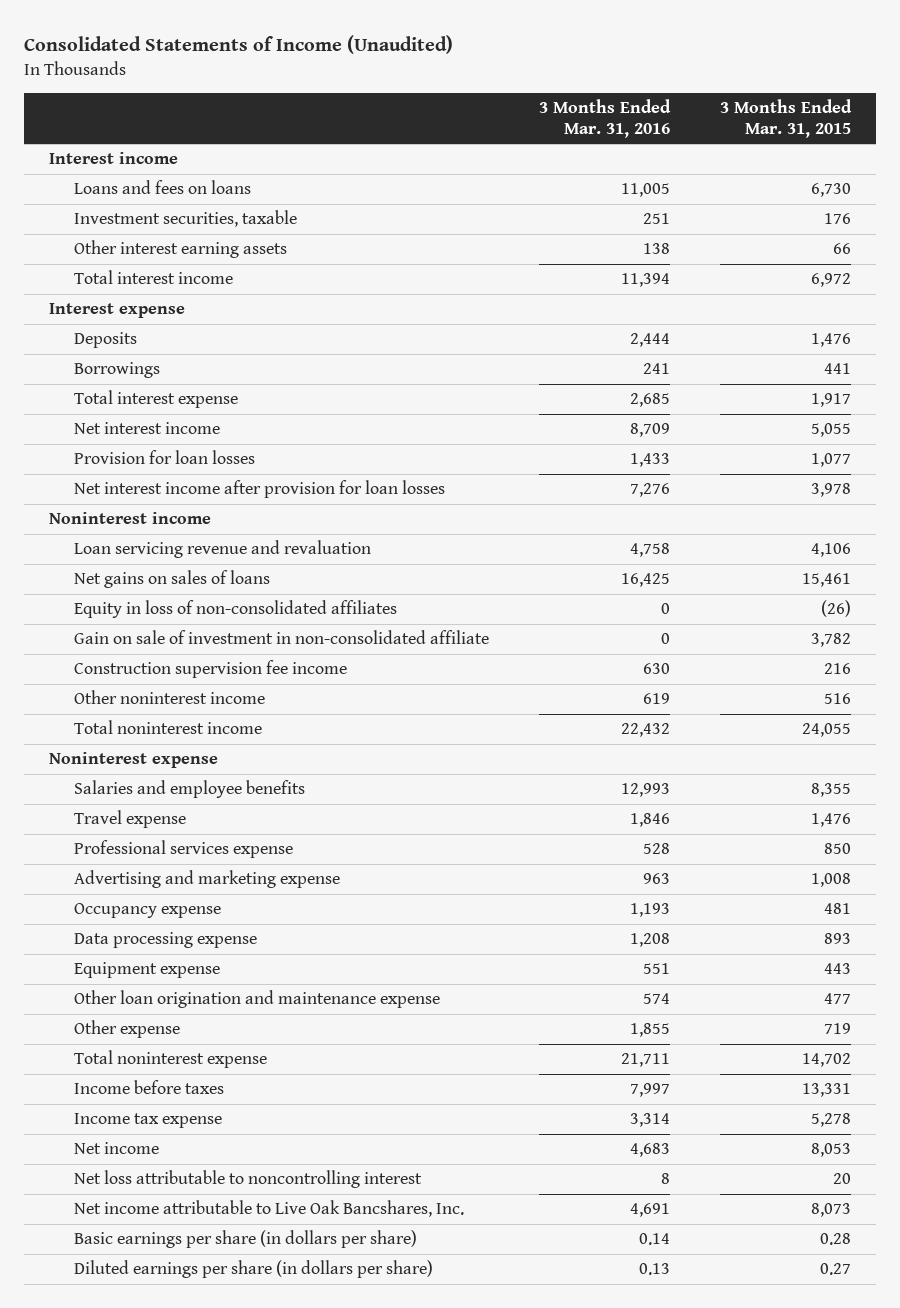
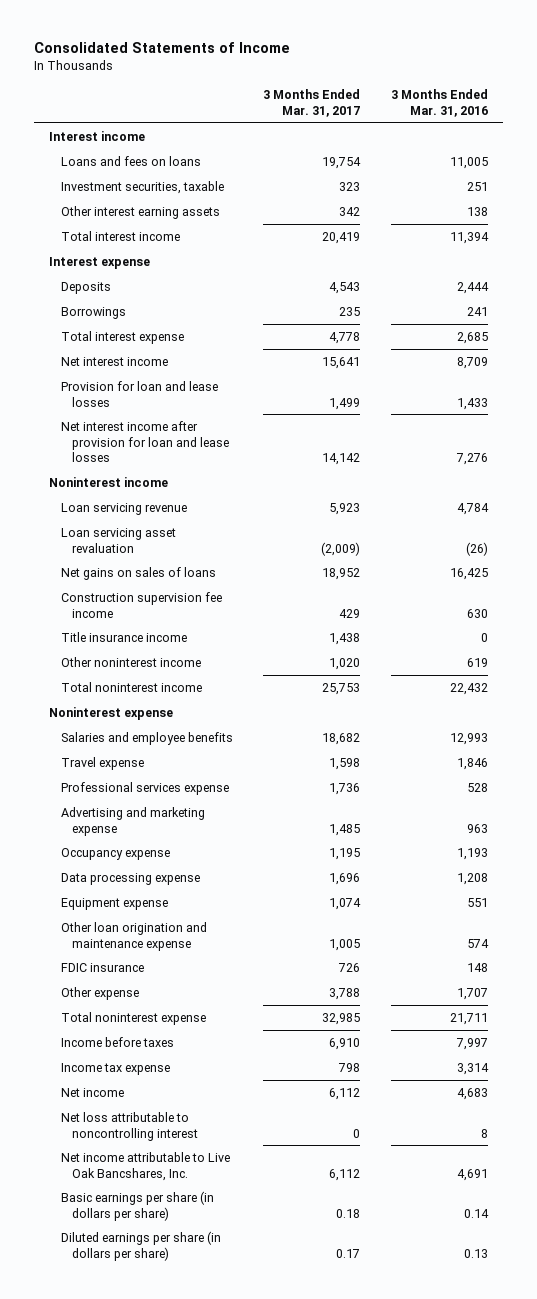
[24,35,454,55] Consolidated Statements of Income (Unaudited) -> [33,42,290,54] Consolidated Statements of Income
[720,99,853,138] 3 Months Ended Mar. 31, 2015 -> none
none -> [263,89,361,117] 3 Months Ended Mar. 31, 2017
[73,450,255,465] Provision for loan losses -> [60,380,218,407] Provision for loan and lease losses
[73,480,445,499] Net interest income after provision for loan losses -> [60,420,230,463] Net interest income after provision for loan and lease losses
[73,540,371,559] Loan servicing revenue and revaluation -> [60,502,187,515] Loan servicing revenue
[630,543,671,558] 4,758 -> [456,502,489,515] 4,784
none -> [60,527,176,553] Loan servicing asset revaluation
[73,600,397,619] Equity in loss of non-consolidated affiliates -> none
[73,630,489,645] Gain on sale of investment in non-consolidated affiliate -> none
none -> [60,631,187,642] Title insurance income
none -> [60,962,144,972] FDIC insurance
[630,1023,671,1038] 1,855 -> [456,987,488,1000] 1,707

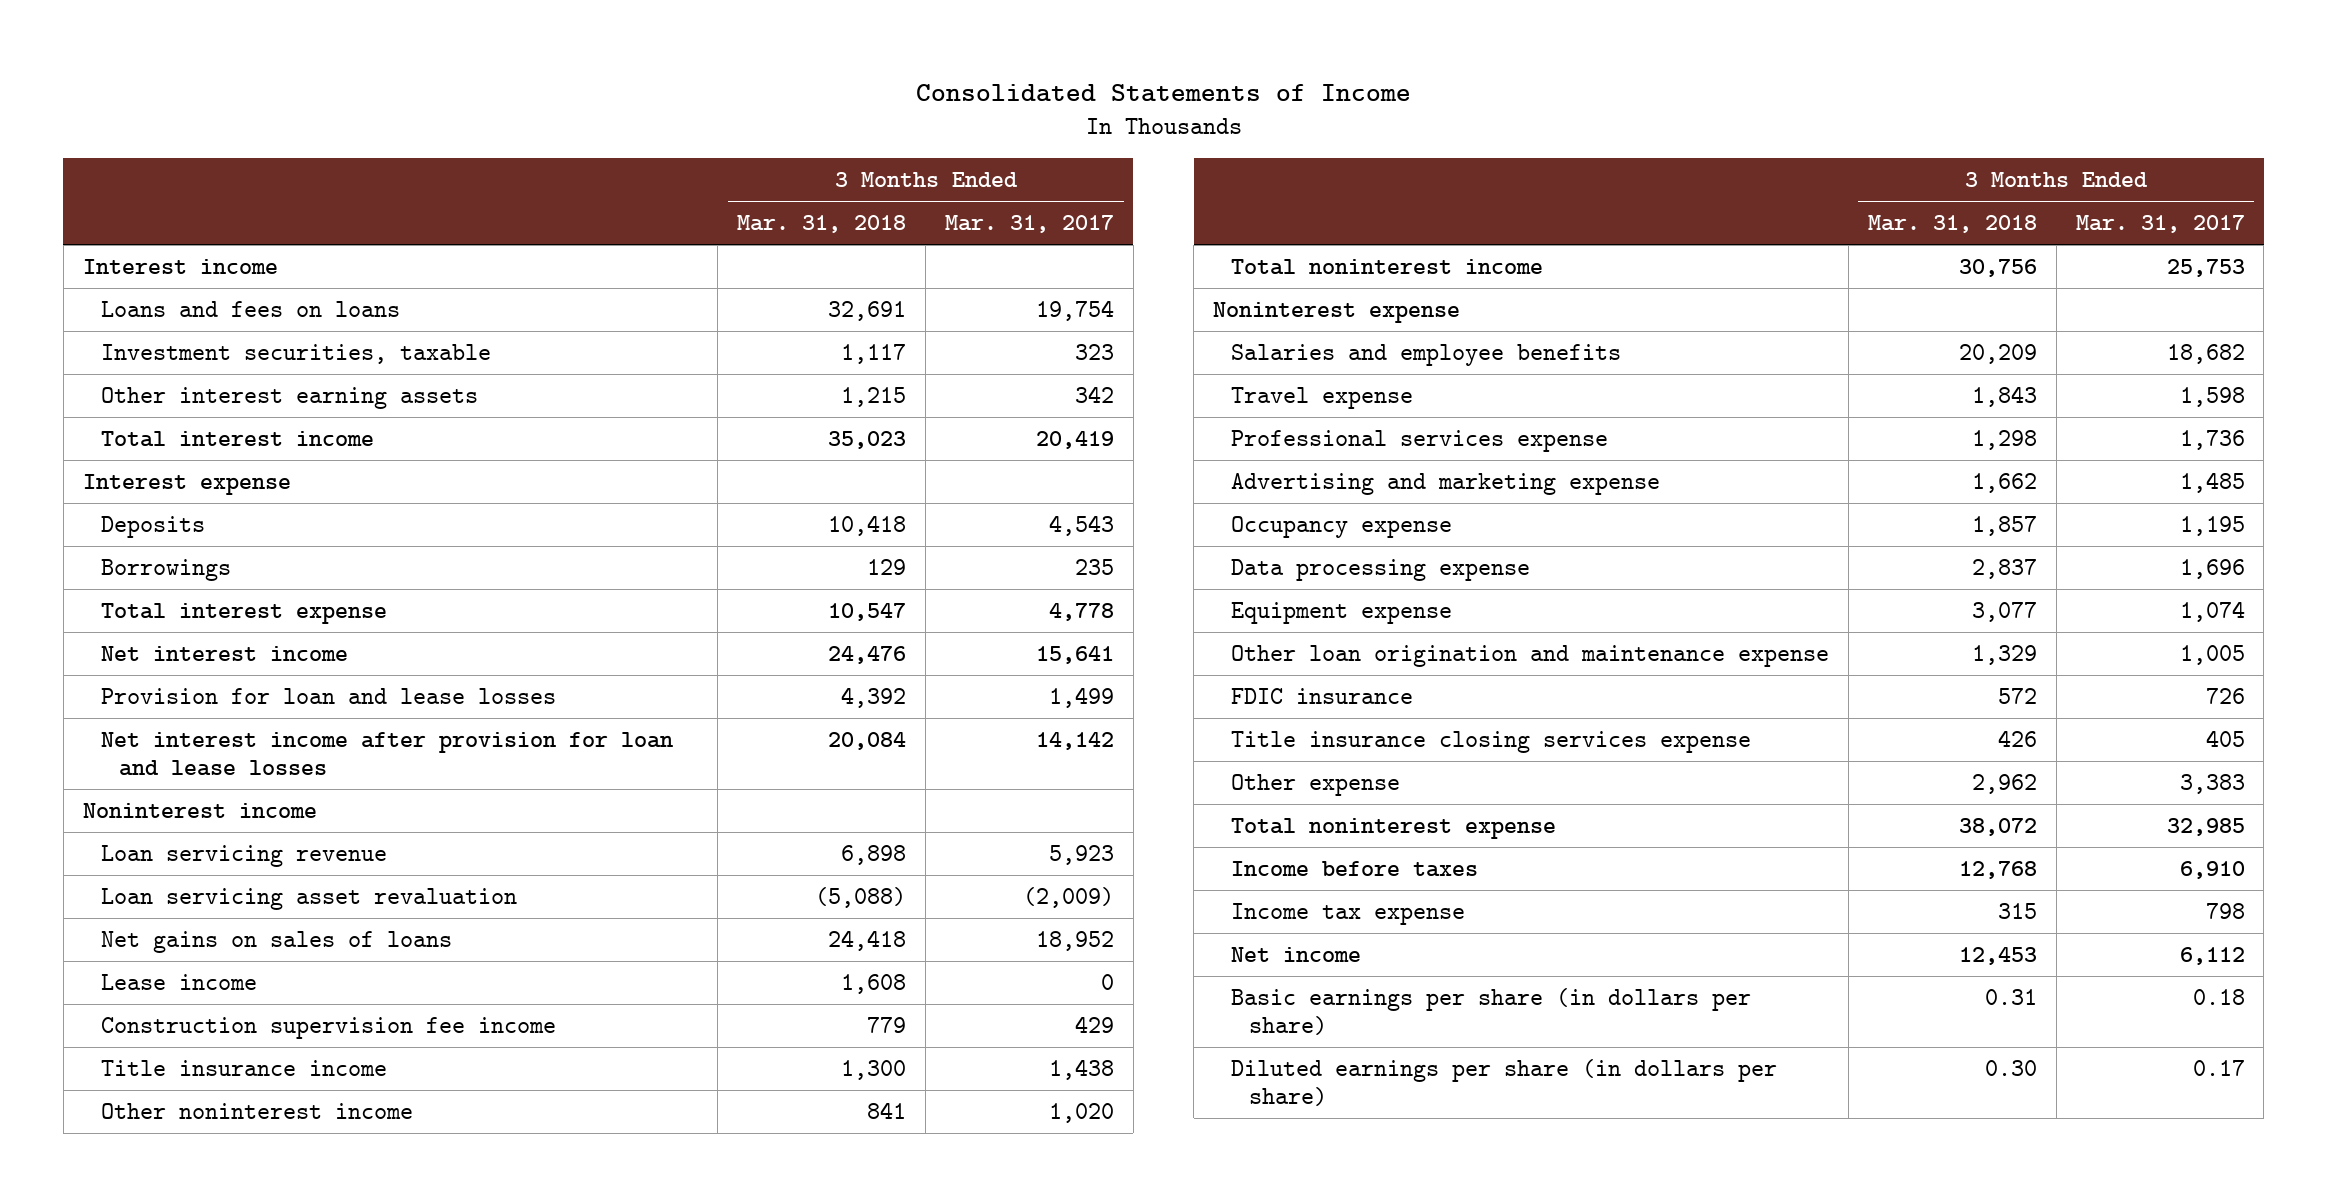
[390,89,488,117] 3 Months Ended Mar. 31, 2016 -> none
none -> [737,214,907,233] Mar. 31, 2018
none -> [100,973,257,990] Lease income
none -> [1231,730,1752,753] Title insurance closing services expense
[329,987,361,1000] 3,788 -> [2179,773,2245,794] 3,383
[60,1111,199,1141] Net loss attributable to noncontrolling interest -> none
[60,1151,230,1181] Net income attributable to Live Oak Bancshares, Inc. -> none

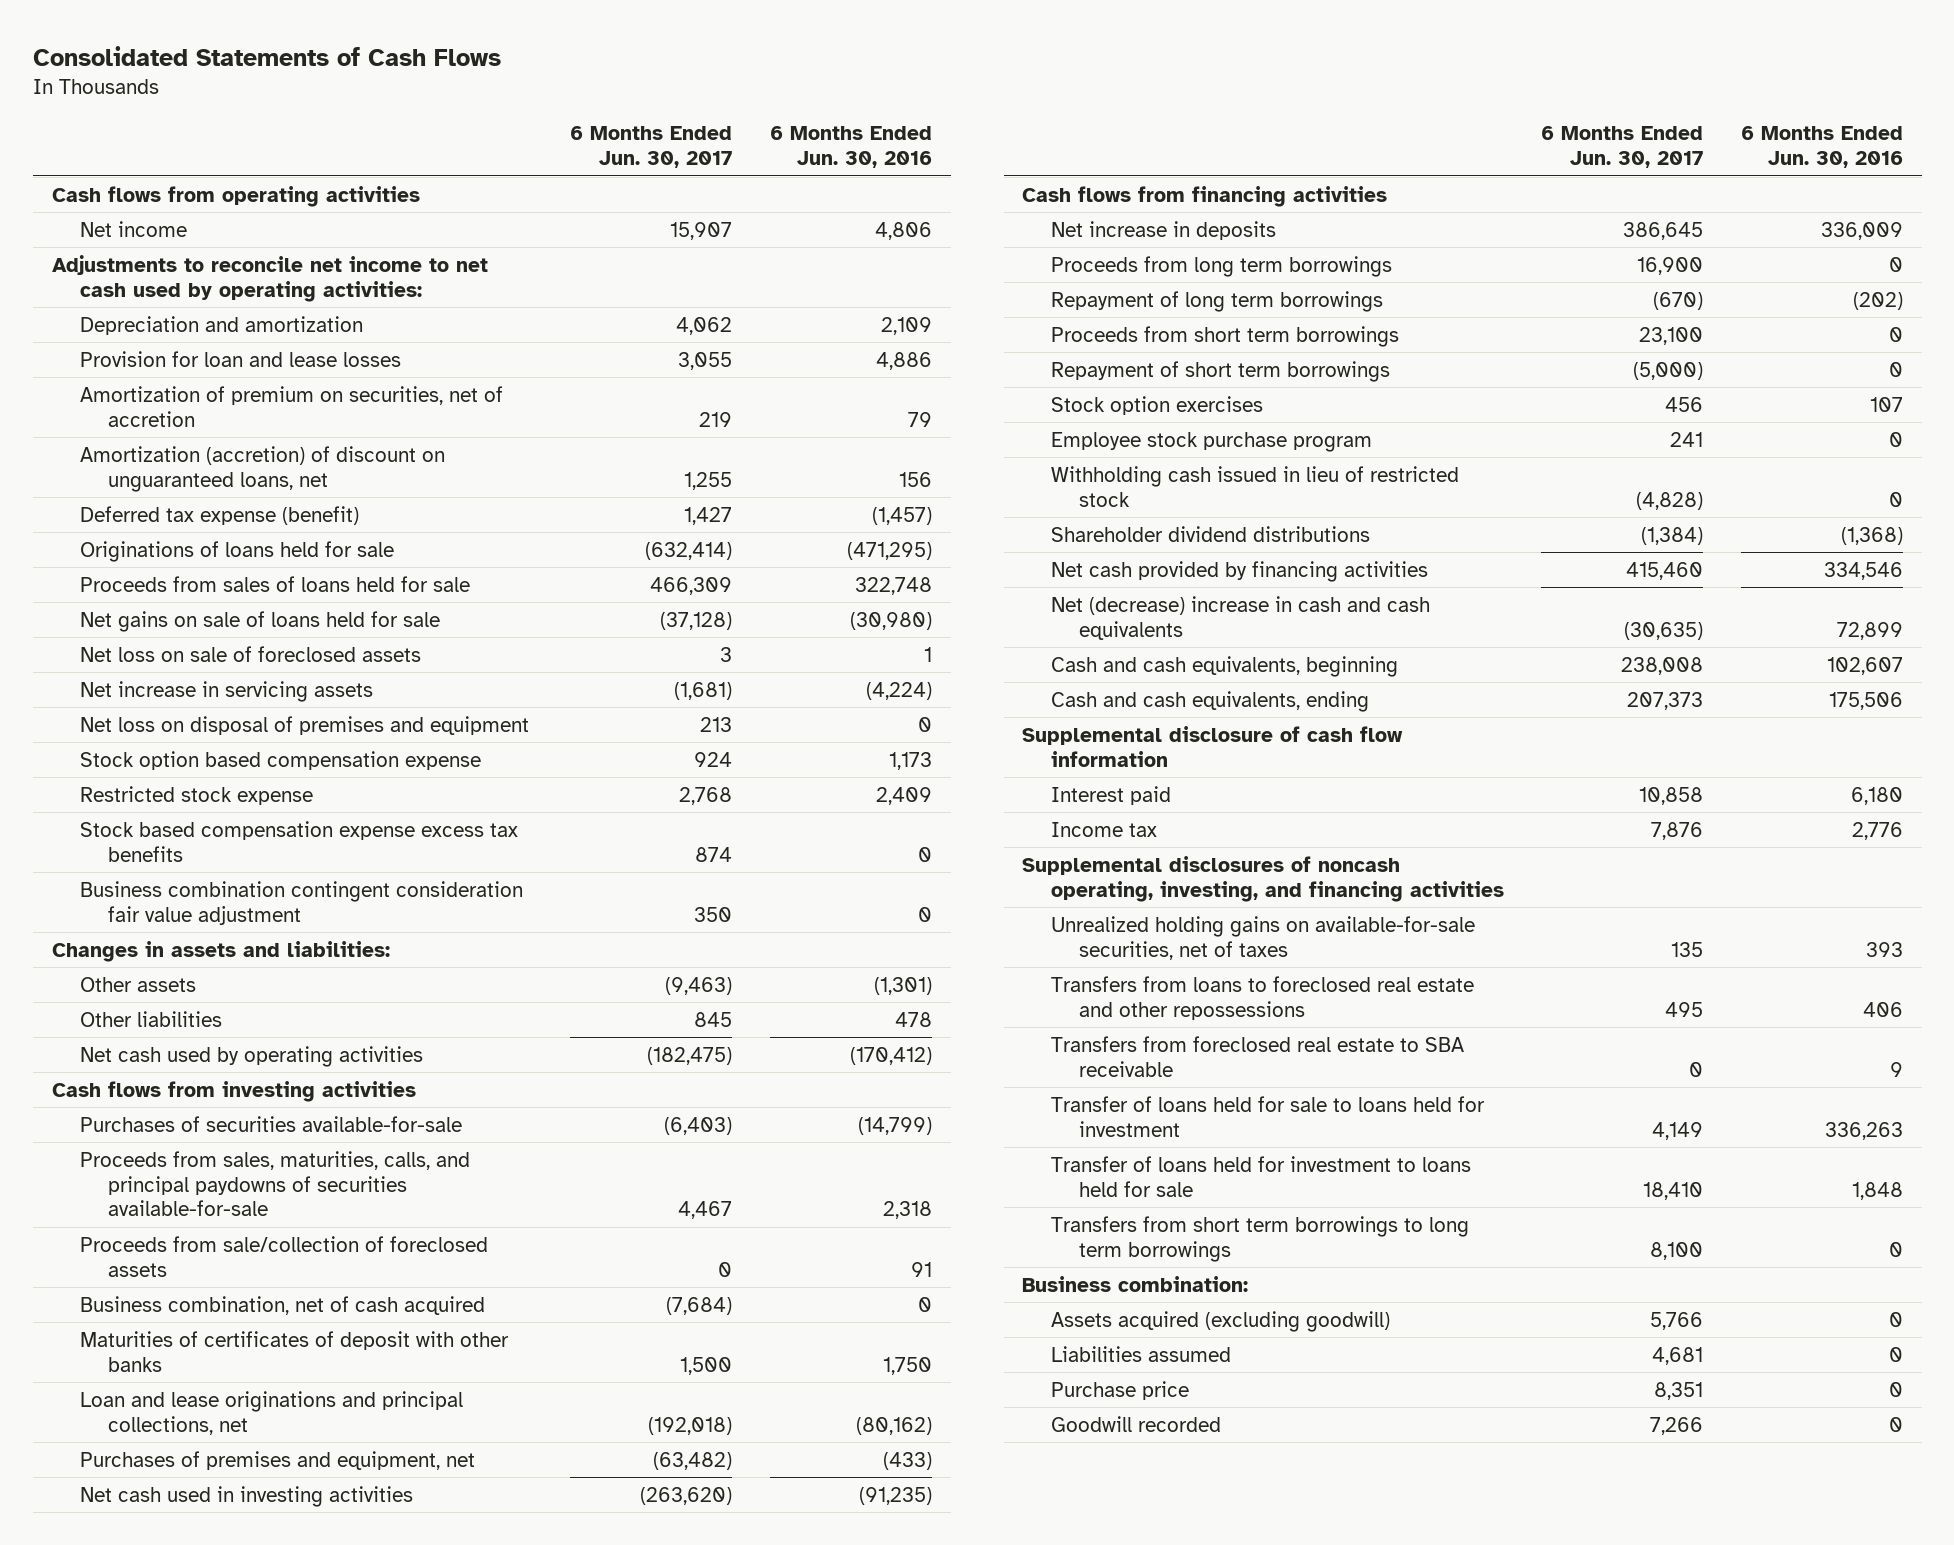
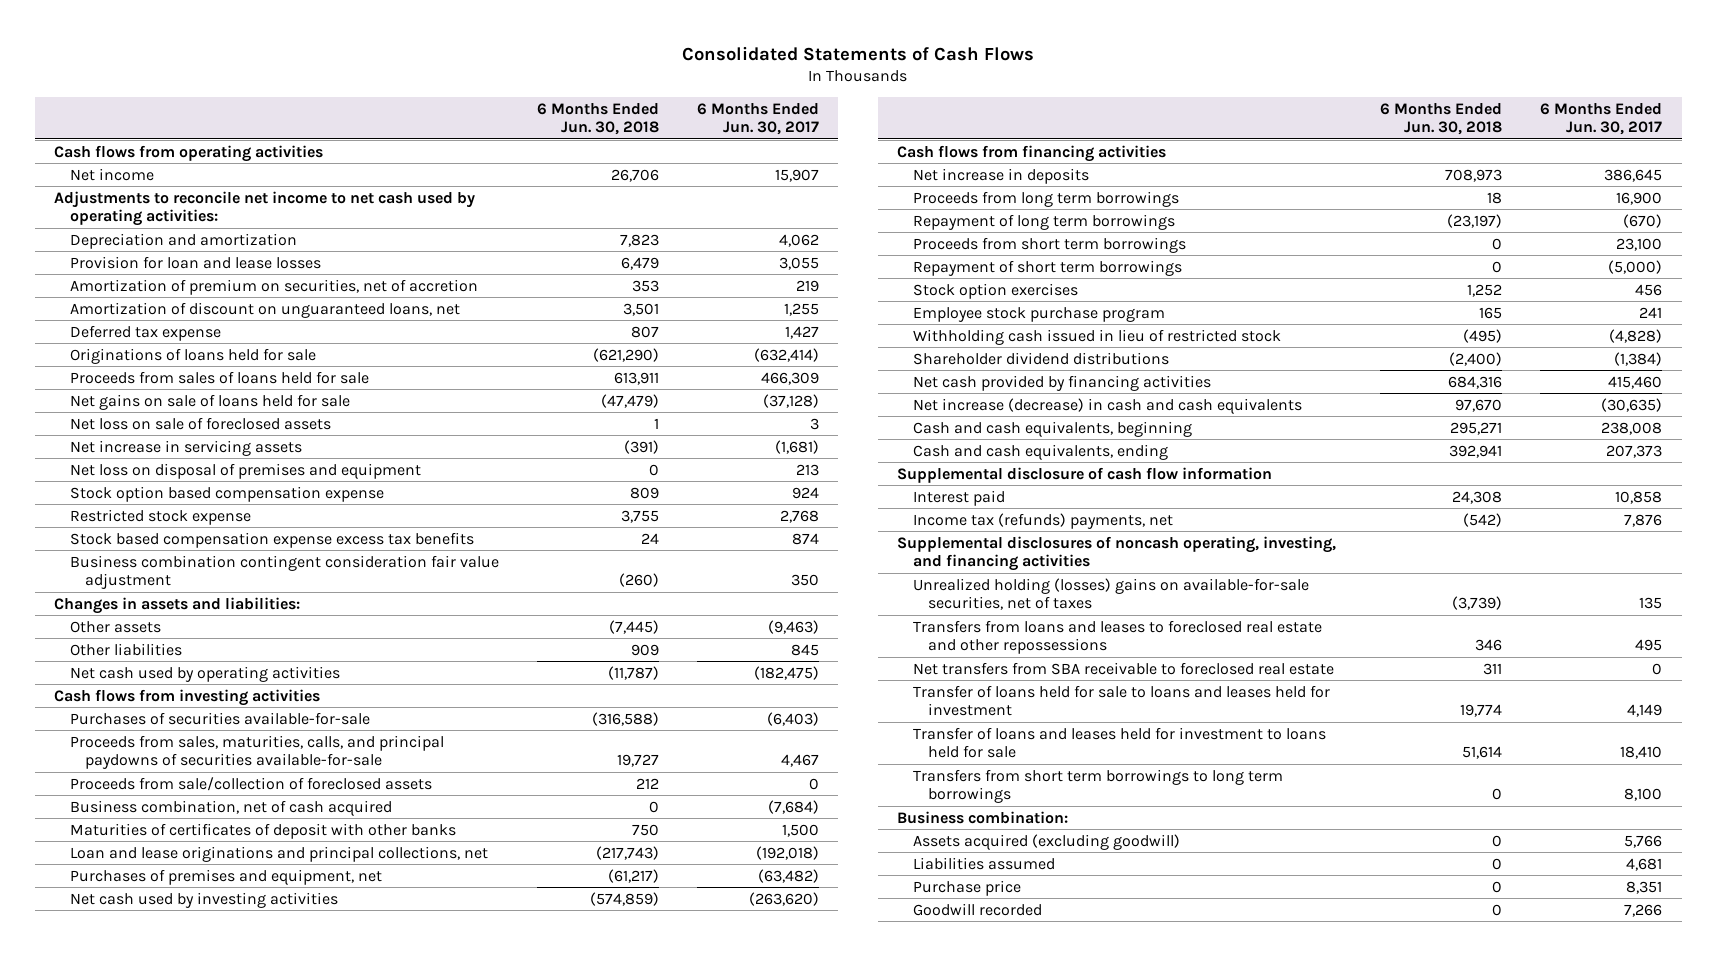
[769,126,932,169] 6 Months Ended Jun. 30, 2016 -> none
none -> [536,103,659,136] 6 Months Ended Jun. 30, 2018
[79,445,445,492] Amortization (accretion) of discount on unguaranteed loans, net -> [69,301,460,318] Amortization of discount on unguaranteed loans, net
[79,505,359,525] Deferred tax expense (benefit) -> [69,324,221,341] Deferred tax expense
[79,1485,413,1507] Net cash used in investing activities -> [69,891,338,908] Net cash used by investing activities
[1050,595,1430,640] Net (decrease) increase in cash and cash equivalents -> [912,397,1302,414] Net increase (decrease) in cash and cash equivalents
[1050,821,1157,837] Income tax -> [912,512,1173,529] Income tax (refunds) payments, net
[1050,915,1475,960] Unrealized holding gains on available-for-sale securities, net of taxes -> [912,577,1309,611] Unrealized holding (losses) gains on available-for-sale securities, net of taxes
[1050,975,1474,1020] Transfers from loans to foreclosed real estate and other repossessions -> [912,619,1322,655] Transfers from loans and leases to foreclosed real estate and other repossessions
[1050,1035,1464,1077] Transfers from foreclosed real estate to SBA receivable -> [912,661,1334,675] Net transfers from SBA receivable to foreclosed real estate
[1050,1095,1485,1137] Transfer of loans held for sale to loans held for investment -> [912,684,1330,717] Transfer of loans held for sale to loans and leases held for investment
[1050,1155,1471,1197] Transfer of loans held for investment to loans held for sale -> [912,726,1326,759] Transfer of loans and leases held for investment to loans held for sale

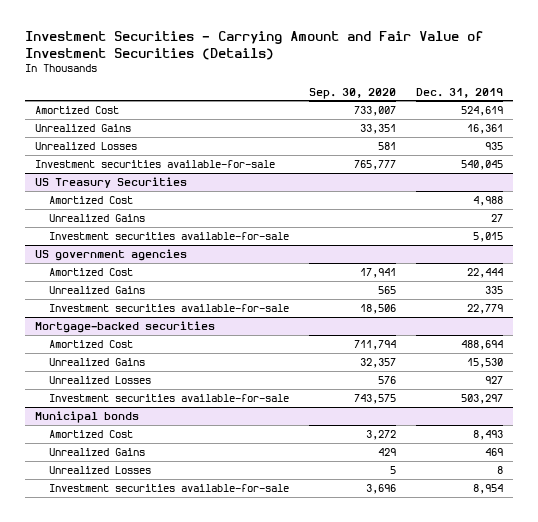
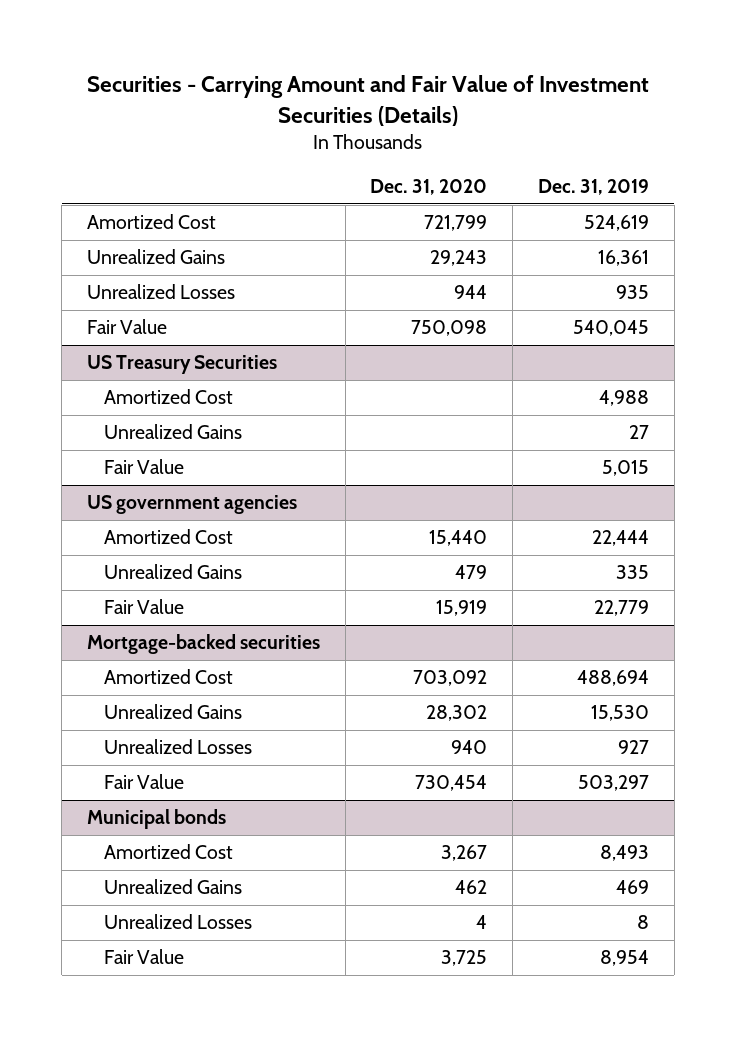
[24,31,483,60] Investment Securities - Carrying Amount and Fair Value of Investment Securities (Details) -> [86,75,649,126] Securities - Carrying Amount and Fair Value of Investment Securities (Details)
[309,87,397,99] Sep. 30, 2020 -> none
none -> [370,179,488,196] Dec. 31, 2020
[34,159,275,168] Investment securities available-for-sale -> [87,319,168,335] Fair Value
[49,231,290,240] Investment securities available-for-sale -> [104,459,185,475] Fair Value
[49,303,290,312] Investment securities available-for-sale -> [104,599,185,615] Fair Value
[49,393,290,402] Investment securities available-for-sale -> [104,774,185,790] Fair Value
[49,483,290,492] Investment securities available-for-sale -> [104,949,185,965] Fair Value

